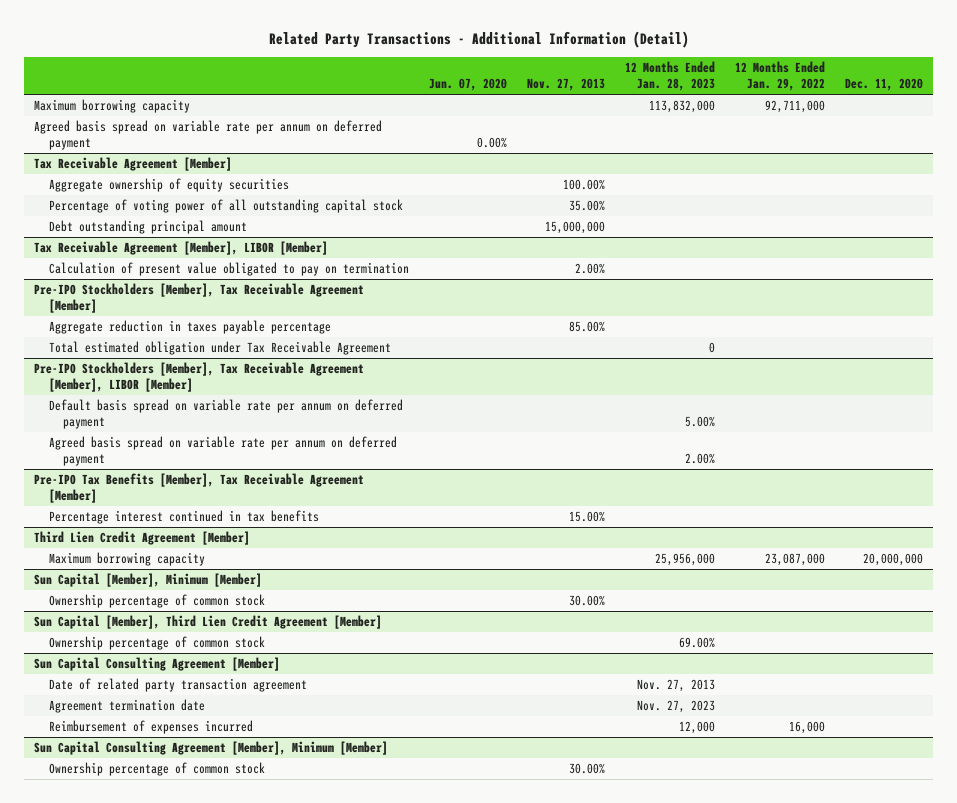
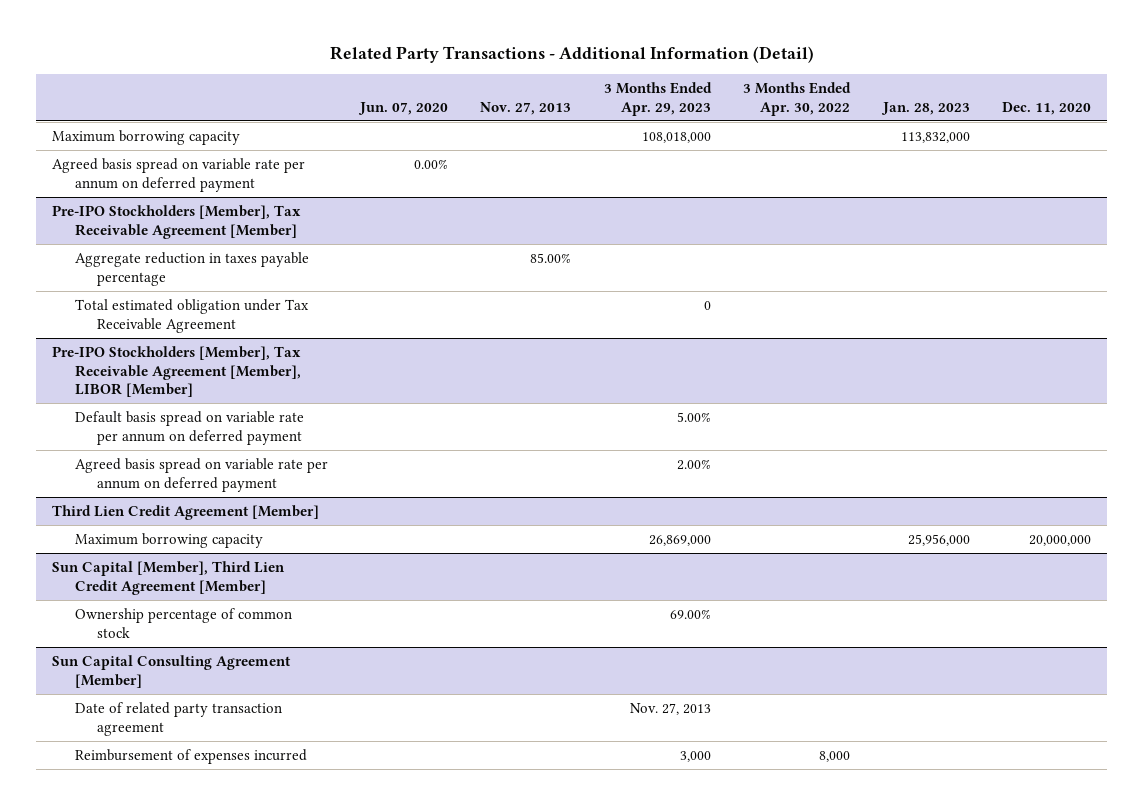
[624,60,715,92] 12 Months Ended Jan. 28, 2023 -> none
[735,60,826,92] 12 Months Ended Jan. 29, 2022 -> none
none -> [603,82,712,117] 3 Months Ended Apr. 29, 2023
none -> [743,82,852,117] 3 Months Ended Apr. 30, 2022
none -> [880,102,970,116] Jan. 28, 2023
[34,157,233,172] Tax Receivable Agreement [Member] -> none
[48,178,289,193] Aggregate ownership of equity securities -> none
[48,199,403,214] Percentage of voting power of all outstanding capital stock -> none
[48,220,247,235] Debt outstanding principal amount -> none
[34,241,329,256] Tax Receivable Agreement [Member], LIBOR [Member] -> none
[48,262,409,277] Calculation of present value obligated to pay on termination -> none
[34,473,365,504] Pre-IPO Tax Benefits [Member], Tax Receivable Agreement [Member] -> none
[48,510,319,525] Percentage interest continued in tax benefits -> none
[34,573,263,588] Sun Capital [Member], Minimum [Member] -> none
[48,594,265,609] Ownership percentage of common stock -> none
[48,699,205,714] Agreement termination date -> none
[34,741,389,756] Sun Capital Consulting Agreement [Member], Minimum [Member] -> none
[48,762,265,777] Ownership percentage of common stock -> none

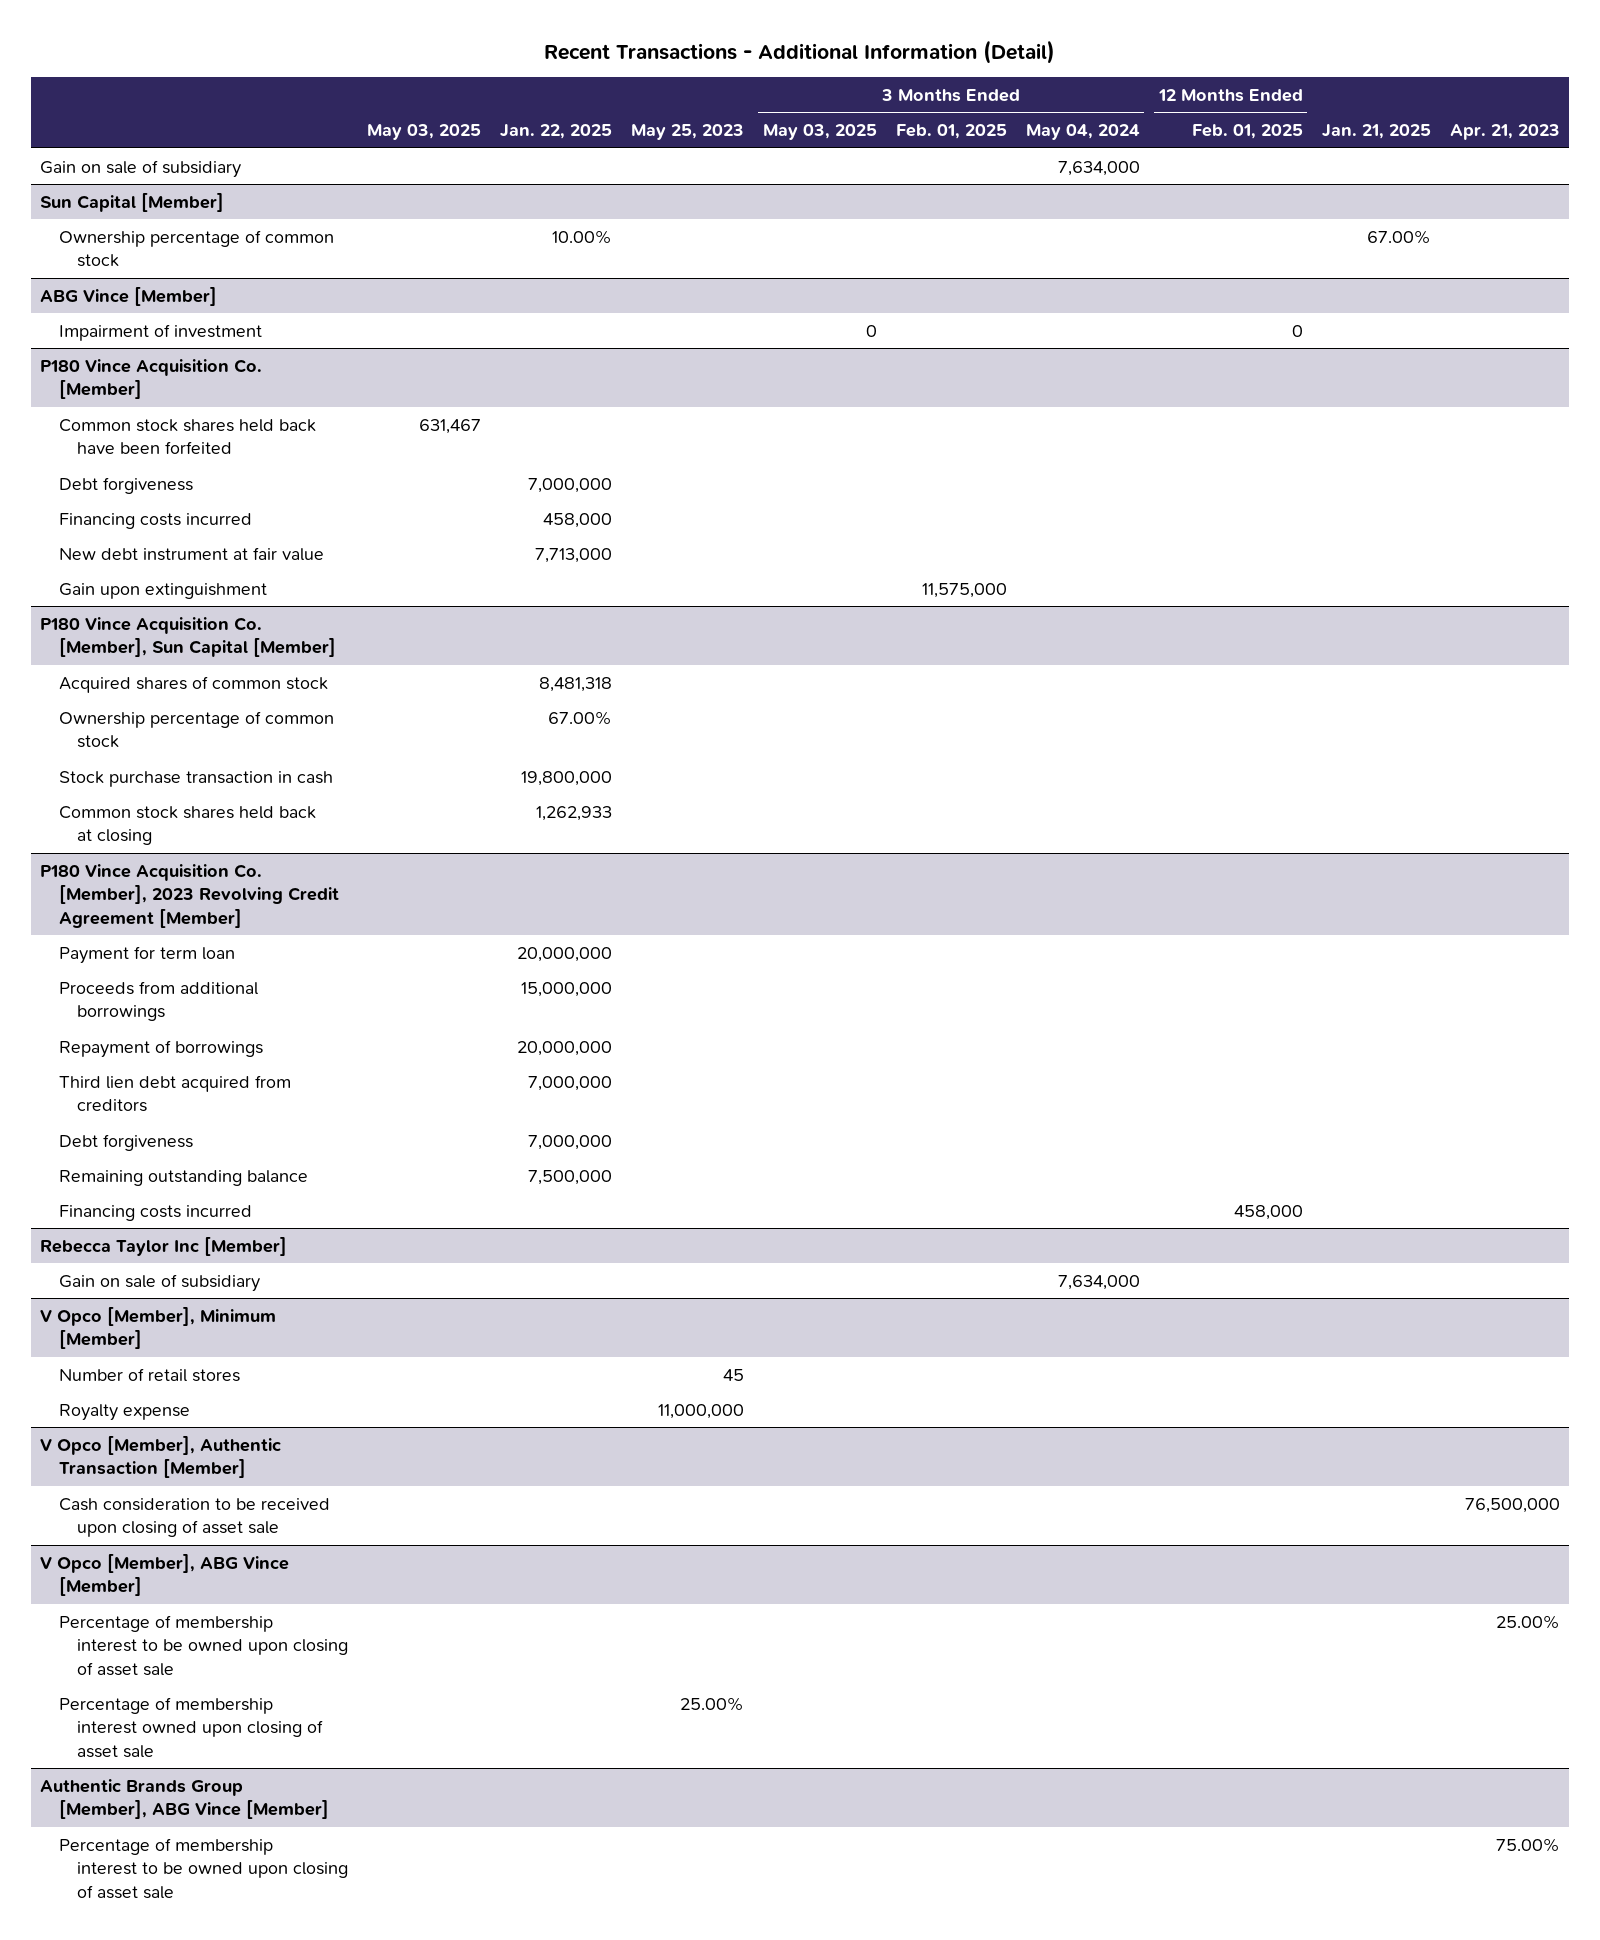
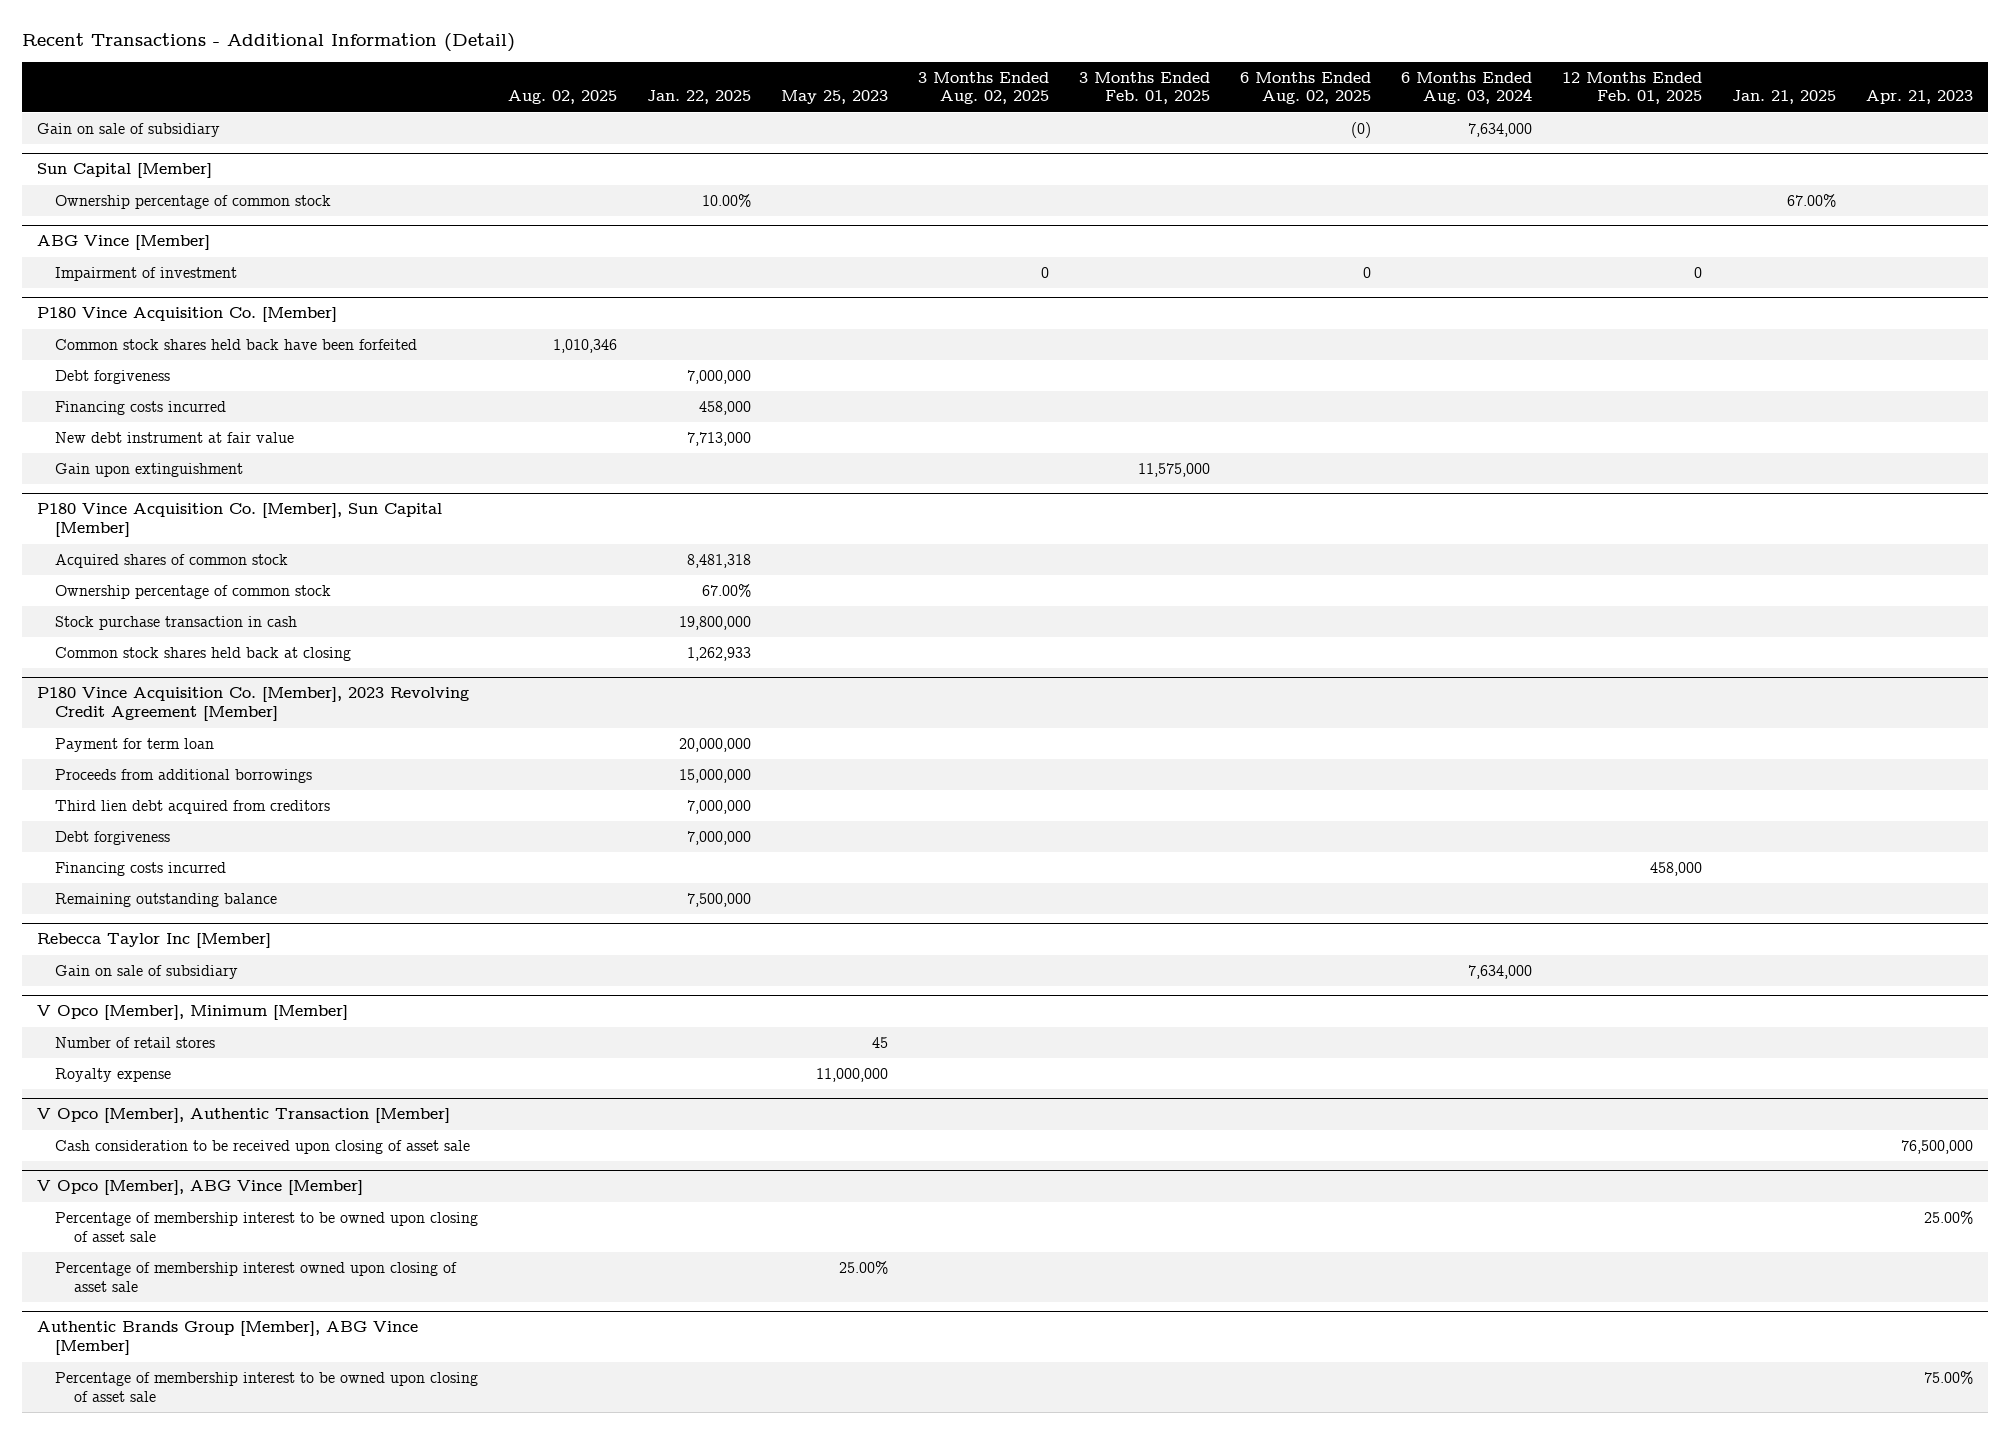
[366,124,481,141] May 03, 2025 -> none
[762,124,877,141] May 03, 2025 -> none
[1025,124,1140,141] May 04, 2024 -> none
none -> [508,90,618,105] Aug. 02, 2025
none -> [918,71,1050,105] 3 Months Ended Aug. 02, 2025
none -> [1240,71,1372,105] 6 Months Ended Aug. 02, 2025
none -> [1401,71,1533,105] 6 Months Ended Aug. 03, 2024
[58,1039,263,1058] Repayment of borrowings -> none
[58,1169,308,1186] Remaining outstanding balance -> [55,893,278,908] Remaining outstanding balance

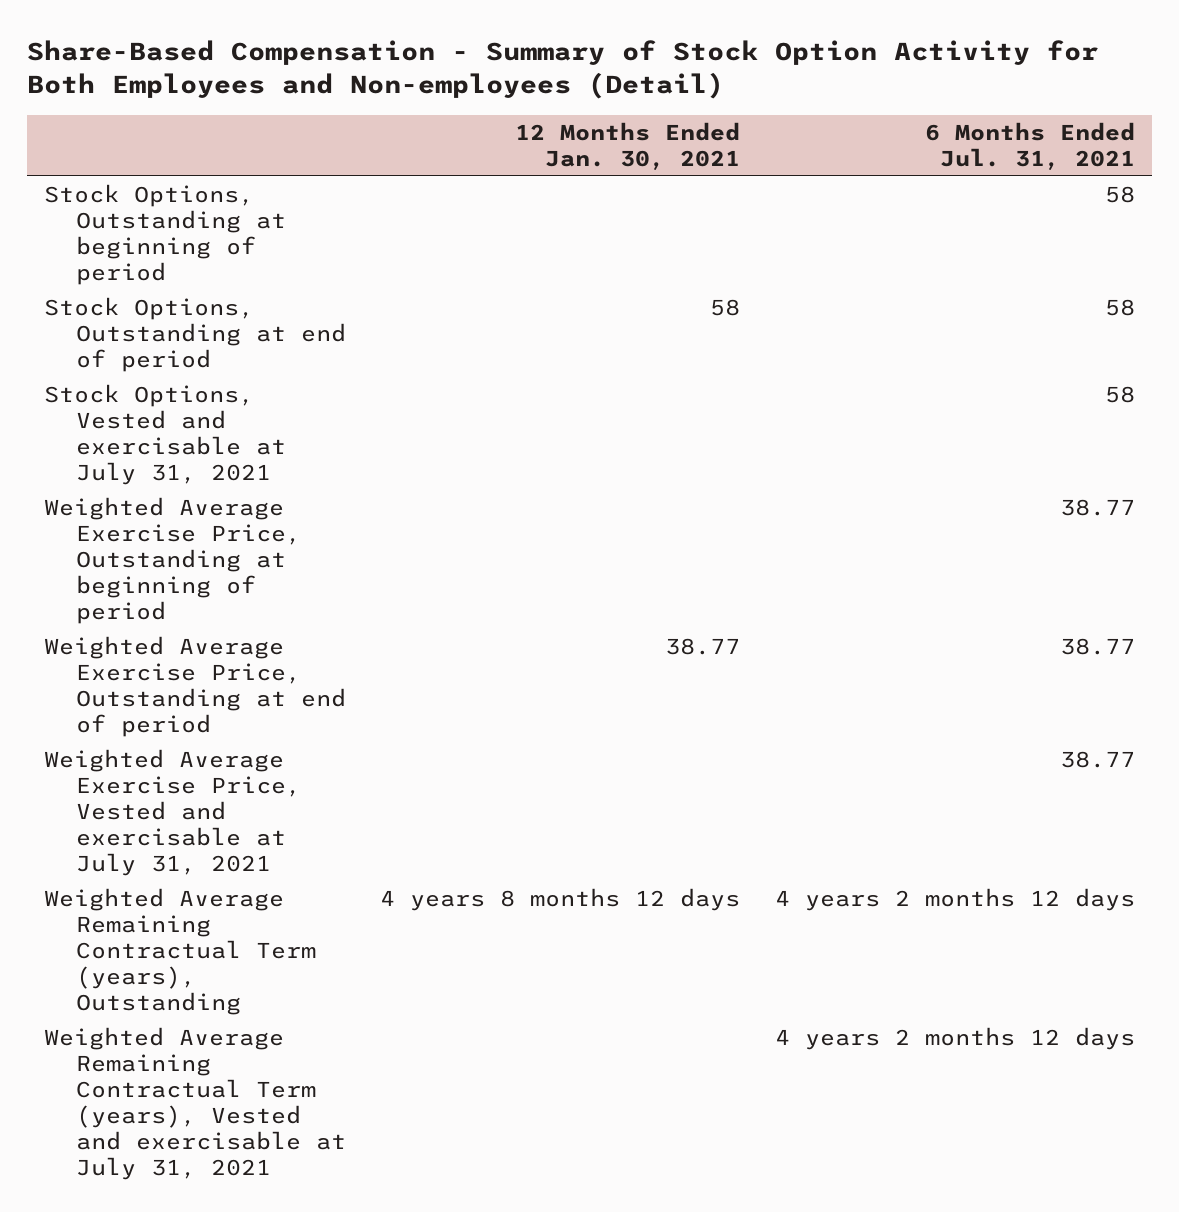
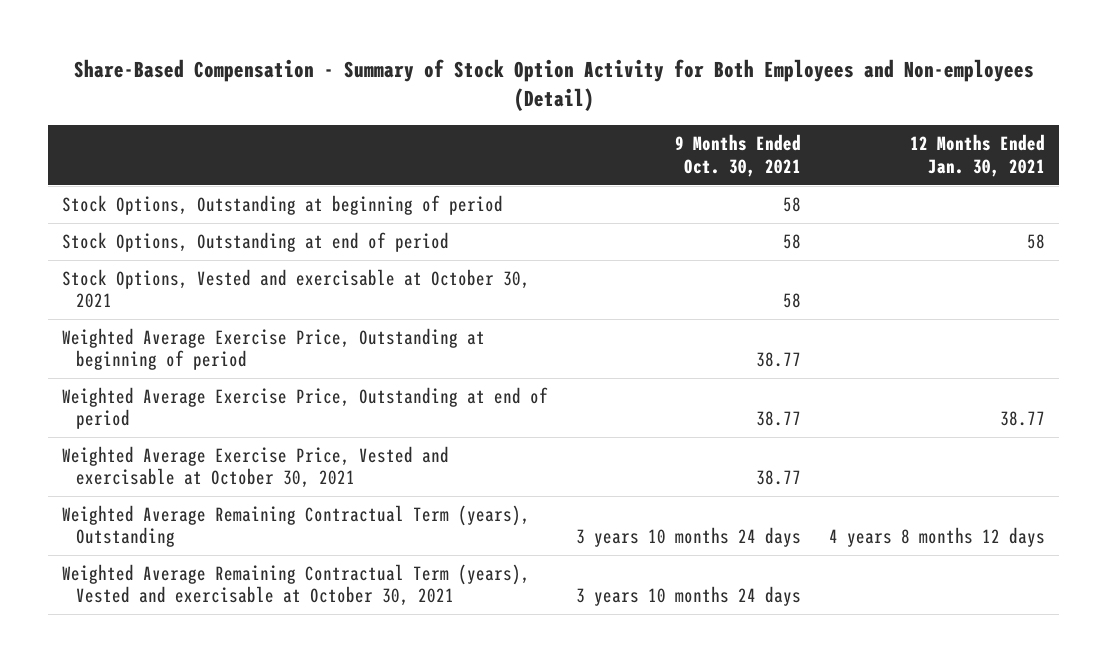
[924,121,1135,170] 6 Months Ended Jul. 31, 2021 -> none
none -> [675,134,802,177] 9 Months Ended Oct. 30, 2021
[44,383,286,486] Stock Options, Vested and exercisable at July 31, 2021 -> [62,268,531,309] Stock Options, Vested and exercisable at October 30, 2021
[44,748,301,877] Weighted Average Exercise Price, Vested and exercisable at July 31, 2021 -> [62,445,450,489] Weighted Average Exercise Price, Vested and exercisable at October 30, 2021
[44,1026,346,1181] Weighted Average Remaining Contractual Term (years), Vested and exercisable at July 31, 2021 -> [62,563,531,607] Weighted Average Remaining Contractual Term (years), Vested and exercisable at October 30, 2021

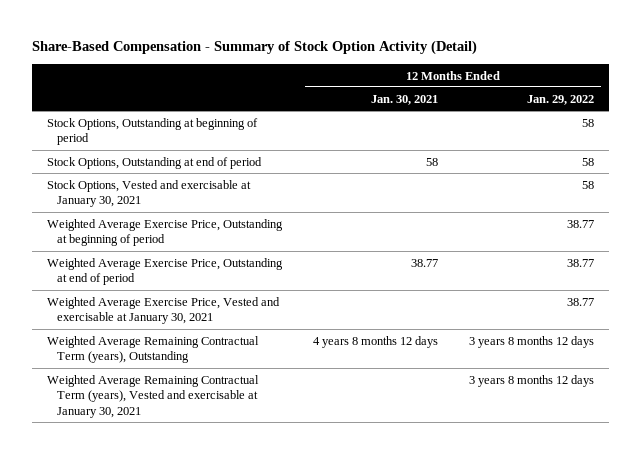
[73,59,1034,112] Share-Based Compensation - Summary of Stock Option Activity for Both Employees and Non-employees (Detail) -> [31,40,477,56] Share-Based Compensation - Summary of Stock Option Activity (Detail)
[675,134,802,177] 9 Months Ended Oct. 30, 2021 -> none
none -> [526,94,594,105] Jan. 29, 2022
[62,268,531,309] Stock Options, Vested and exercisable at October 30, 2021 -> [47,179,252,208] Stock Options, Vested and exercisable at January 30, 2021
[62,445,450,489] Weighted Average Exercise Price, Vested and exercisable at October 30, 2021 -> [47,296,281,325] Weighted Average Exercise Price, Vested and exercisable at January 30, 2021
[62,563,531,607] Weighted Average Remaining Contractual Term (years), Vested and exercisable at October 30, 2021 -> [47,374,260,419] Weighted Average Remaining Contractual Term (years), Vested and exercisable at January 30, 2021

